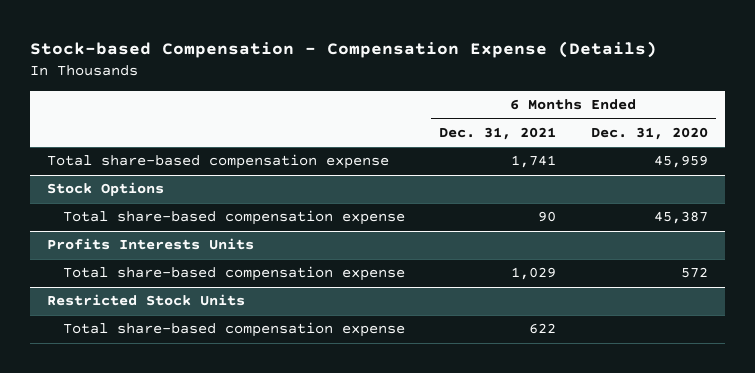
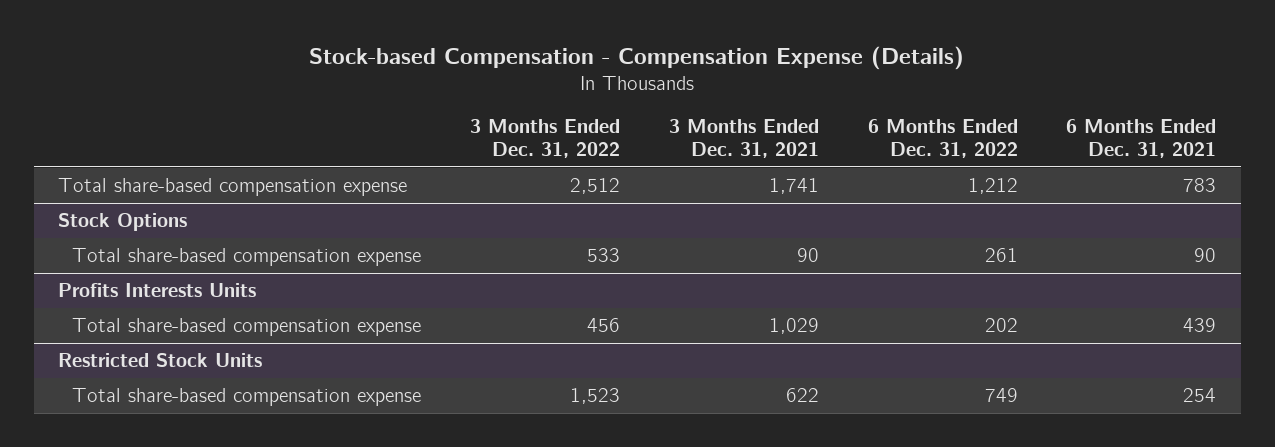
[590,126,708,140] Dec. 31, 2020 -> none
none -> [469,119,620,158] 3 Months Ended Dec. 31, 2022
none -> [668,119,819,158] 3 Months Ended Dec. 31, 2021
none -> [867,119,1018,158] 6 Months Ended Dec. 31, 2022
[511,155,557,169] 1,741 -> [1183,178,1217,193] 783
[511,267,557,281] 1,029 -> [1183,318,1217,333] 439
[529,323,557,335] 622 -> [1183,388,1217,403] 254

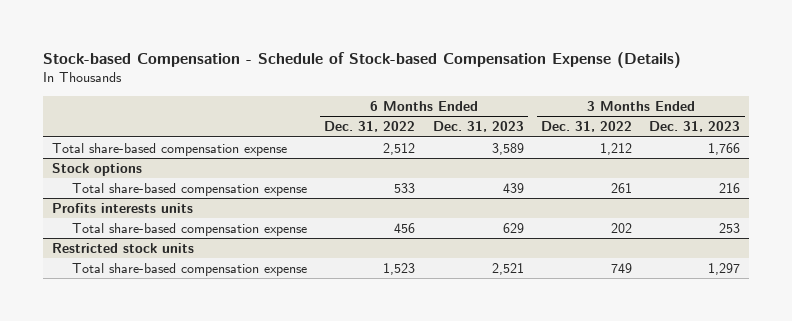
[309,45,965,70] Stock-based Compensation - Compensation Expense (Details) -> [43,52,682,69] Stock-based Compensation - Schedule of Stock-based Compensation Expense (Details)
[668,119,819,158] 3 Months Ended Dec. 31, 2021 -> none
[1066,119,1217,158] 6 Months Ended Dec. 31, 2021 -> none
none -> [432,121,524,133] Dec. 31, 2023
none -> [649,121,741,133] Dec. 31, 2023
[569,178,620,195] 2,512 -> [600,142,633,155] 1,212
[967,178,1018,195] 1,212 -> [383,142,416,155] 2,512
[58,213,188,232] Stock Options -> [51,162,142,176] Stock options
[586,248,620,263] 533 -> [611,182,633,193] 261
[984,248,1018,263] 261 -> [394,182,416,193] 533
[58,283,257,298] Profits Interests Units -> [51,202,193,213] Profits interests units
[586,318,620,333] 456 -> [611,222,633,233] 202
[984,318,1018,333] 202 -> [394,222,416,233] 456
[58,353,263,368] Restricted Stock Units -> [51,242,194,253] Restricted stock units
[569,388,620,405] 1,523 -> [611,262,633,273] 749
[984,388,1018,403] 749 -> [383,262,416,275] 1,523

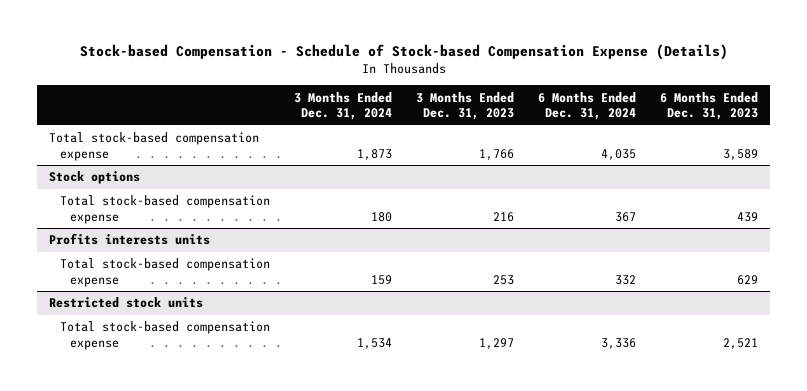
[324,121,416,133] Dec. 31, 2022 -> none
[541,121,633,133] Dec. 31, 2022 -> none
none -> [293,91,392,121] 3 Months Ended Dec. 31, 2024
none -> [537,91,636,121] 6 Months Ended Dec. 31, 2024
[51,142,287,156] Total share-based compensation expense -> [49,132,260,161] Total stock-based compensation expense
[71,182,307,196] Total share-based compensation expense -> [59,195,270,224] Total stock-based compensation expense
[71,222,307,236] Total share-based compensation expense -> [59,258,270,287] Total stock-based compensation expense
[71,262,307,276] Total share-based compensation expense -> [59,321,270,350] Total stock-based compensation expense

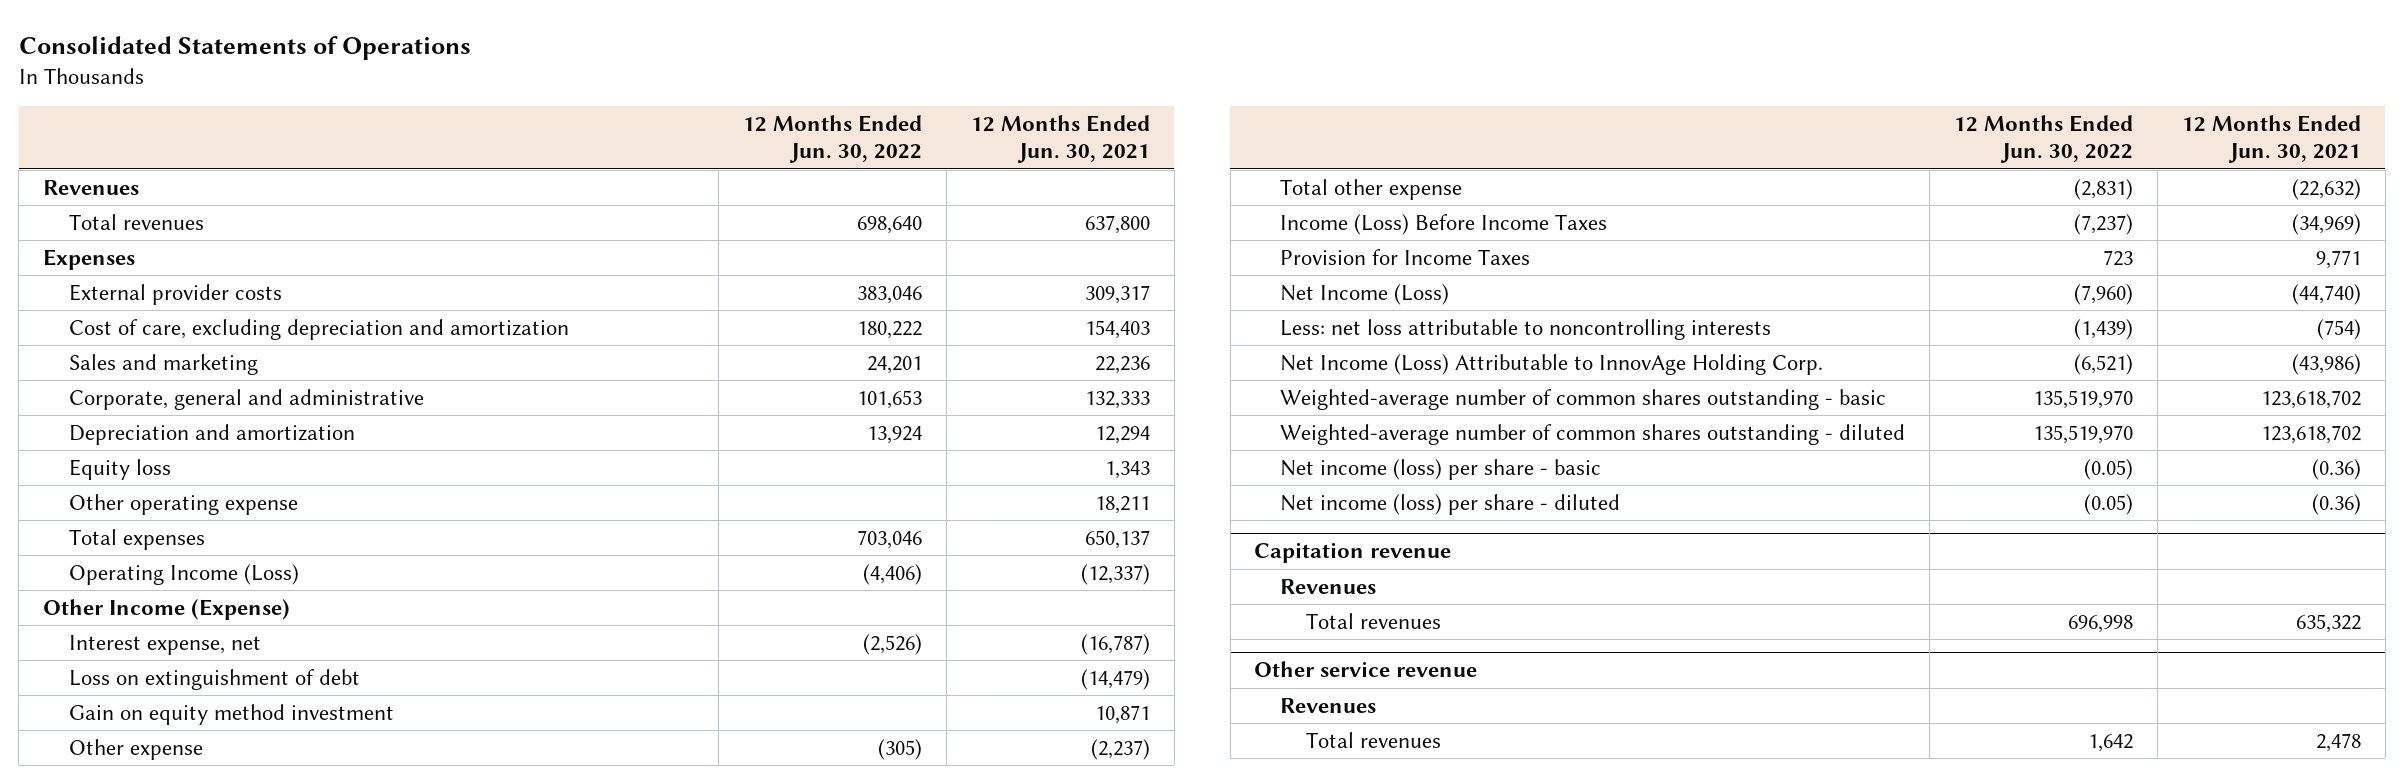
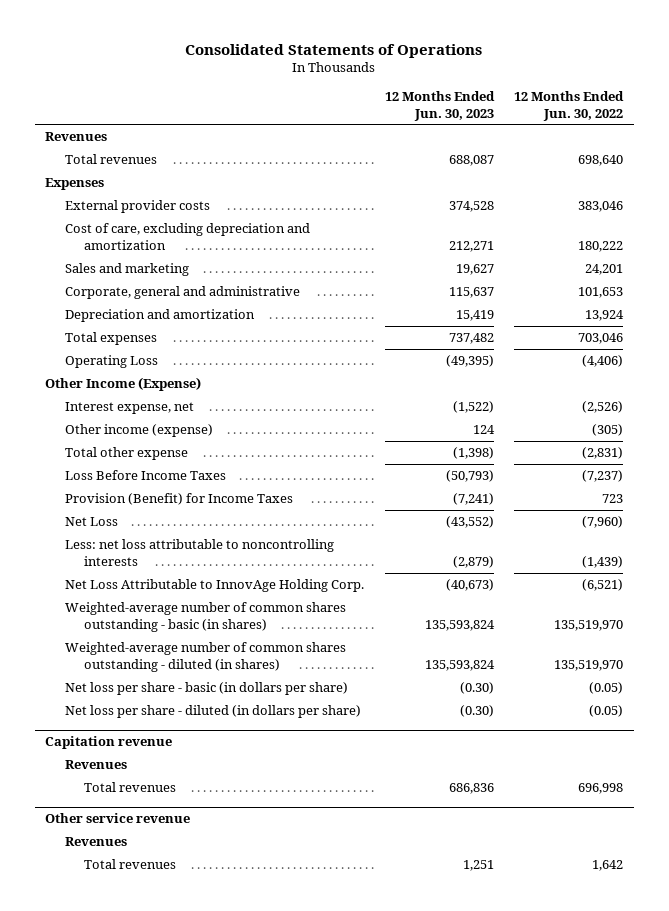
[970,114,1150,164] 12 Months Ended Jun. 30, 2021 -> none
none -> [384,91,495,121] 12 Months Ended Jun. 30, 2023
[69,458,172,480] Equity loss -> none
[69,493,299,515] Other operating expense -> none
[69,563,300,585] Operating Income (Loss) -> [64,355,158,369] Operating Loss
[69,668,361,690] Loss on extinguishment of debt -> none
[69,703,395,725] Gain on equity method investment -> none
[69,738,204,760] Other expense -> [64,424,213,438] Other income (expense)
[1280,213,1608,235] Income (Loss) Before Income Taxes -> [64,470,226,481] Loss Before Income Taxes
[1280,248,1531,265] Provision for Income Taxes -> [64,493,293,506] Provision (Benefit) for Income Taxes
[1280,283,1450,305] Net Income (Loss) -> [64,517,118,527] Net Loss
[1280,353,1824,375] Net Income (Loss) Attributable to InnovAge Holding Corp. -> [64,579,364,593] Net Loss Attributable to InnovAge Holding Corp.
[1280,388,1887,410] Weighted-average number of common shares outstanding - basic -> [64,602,346,632] Weighted-average number of common shares outstanding - basic (in shares)
[1280,423,1906,445] Weighted-average number of common shares outstanding - diluted -> [64,642,346,672] Weighted-average number of common shares outstanding - diluted (in shares)
[1280,458,1602,480] Net income (loss) per share - basic -> [64,682,348,696] Net loss per share - basic (in dollars per share)
[1280,493,1621,515] Net income (loss) per share - diluted -> [64,705,361,719] Net loss per share - diluted (in dollars per share)

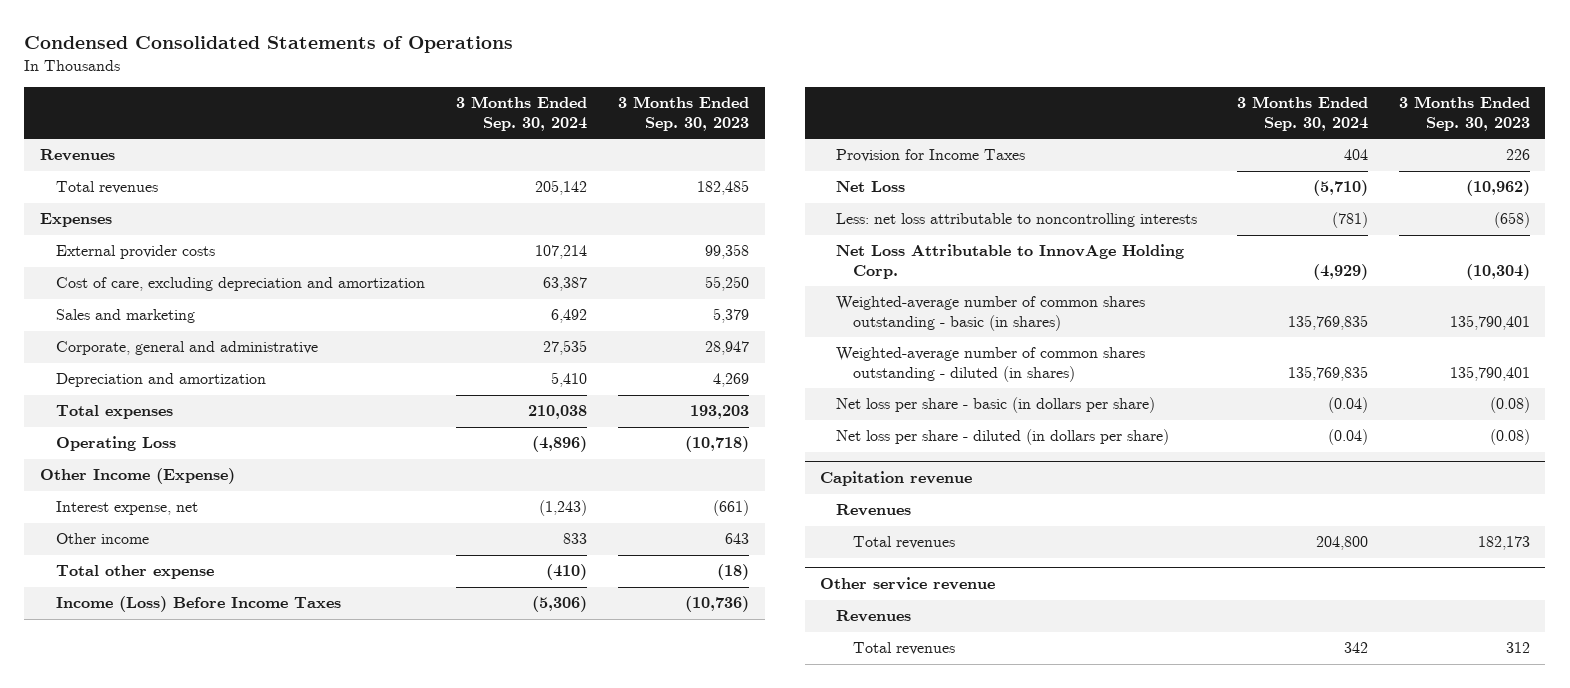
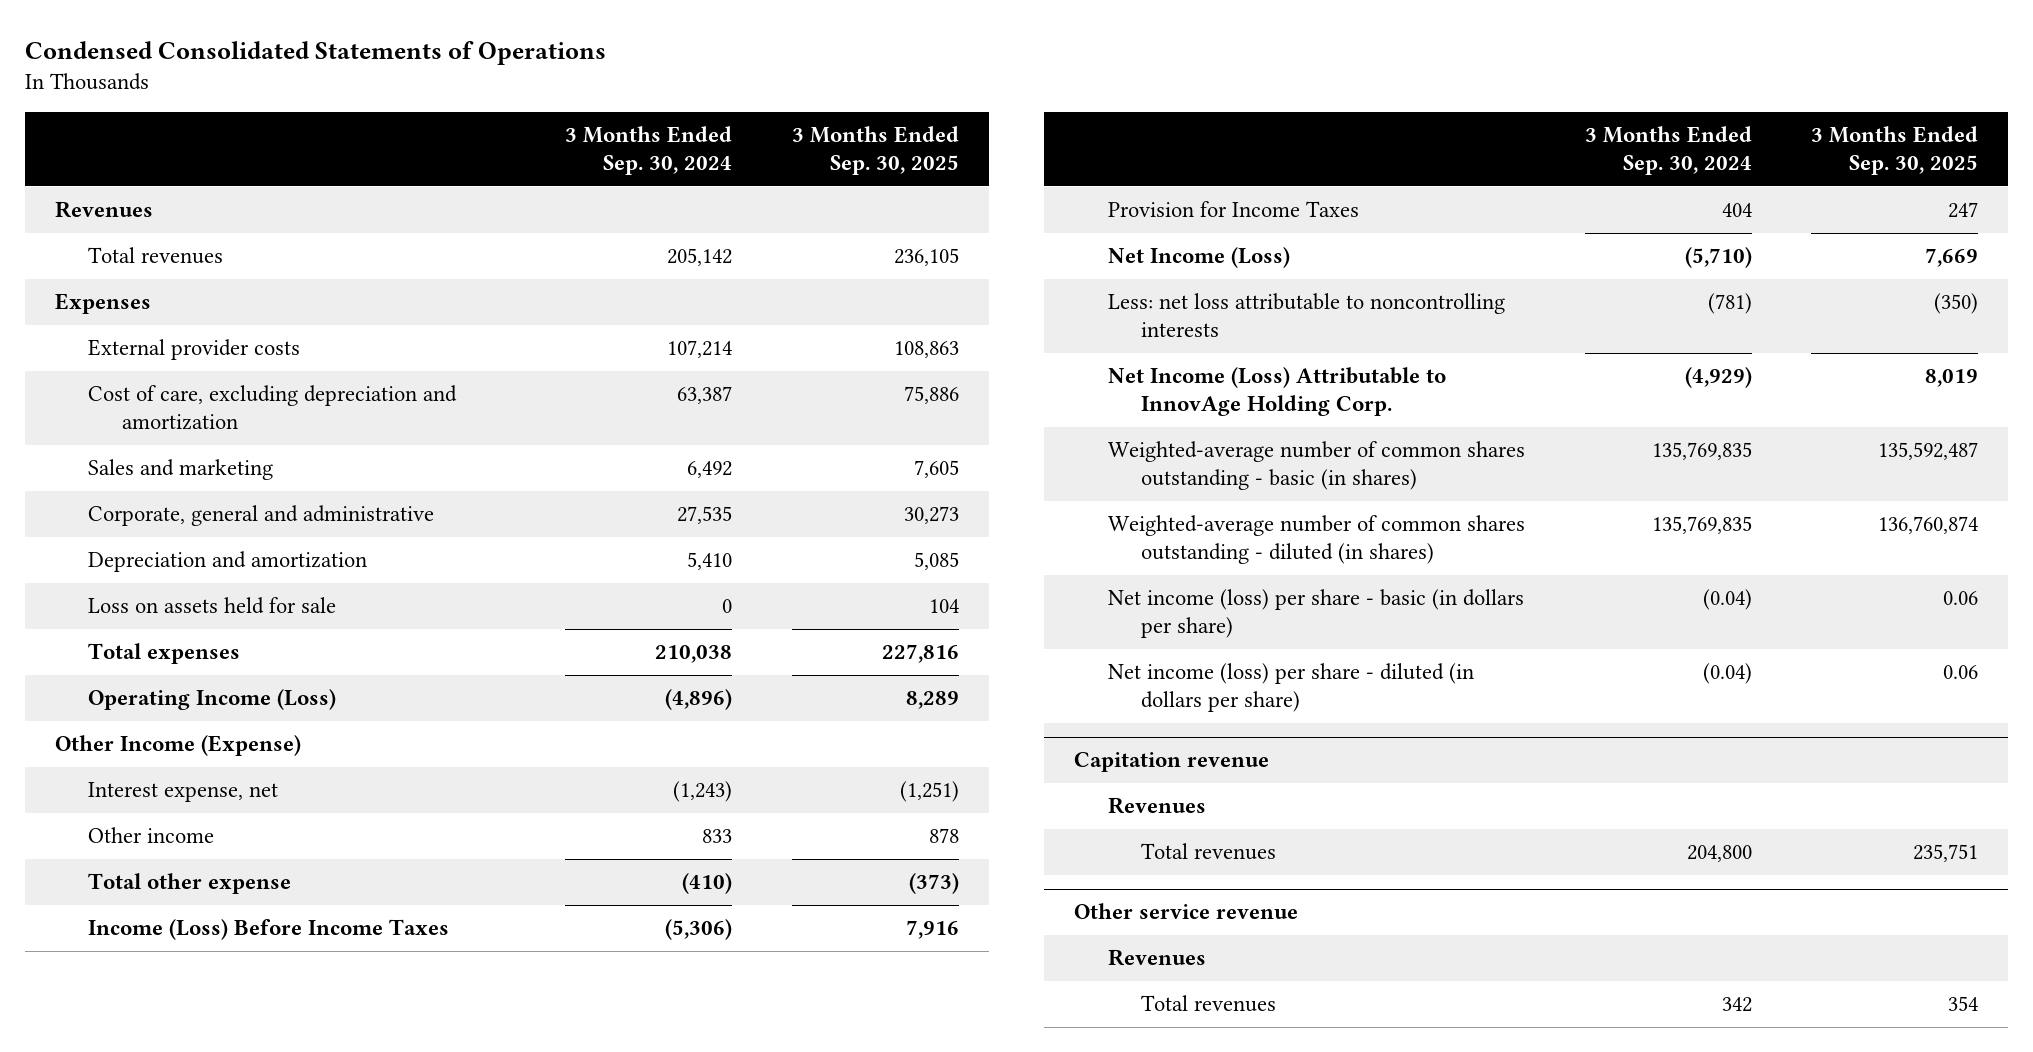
[618,96,750,131] 3 Months Ended Sep. 30, 2023 -> none
none -> [791,125,959,176] 3 Months Ended Sep. 30, 2025
none -> [88,597,337,615] Loss on assets held for sale
[56,436,177,452] Operating Loss -> [88,689,337,711] Operating Income (Loss)
[836,181,906,193] Net Loss -> [1107,247,1290,269] Net Income (Loss)
[836,244,1185,279] Net Loss Attributable to InnovAge Holding Corp. -> [1107,367,1446,417] Net Income (Loss) Attributable to InnovAge Holding Corp.
[836,397,1156,414] Net loss per share - basic (in dollars per share) -> [1107,589,1524,639] Net income (loss) per share - basic (in dollars per share)
[836,429,1170,446] Net loss per share - diluted (in dollars per share) -> [1107,663,1474,713] Net income (loss) per share - diluted (in dollars per share)

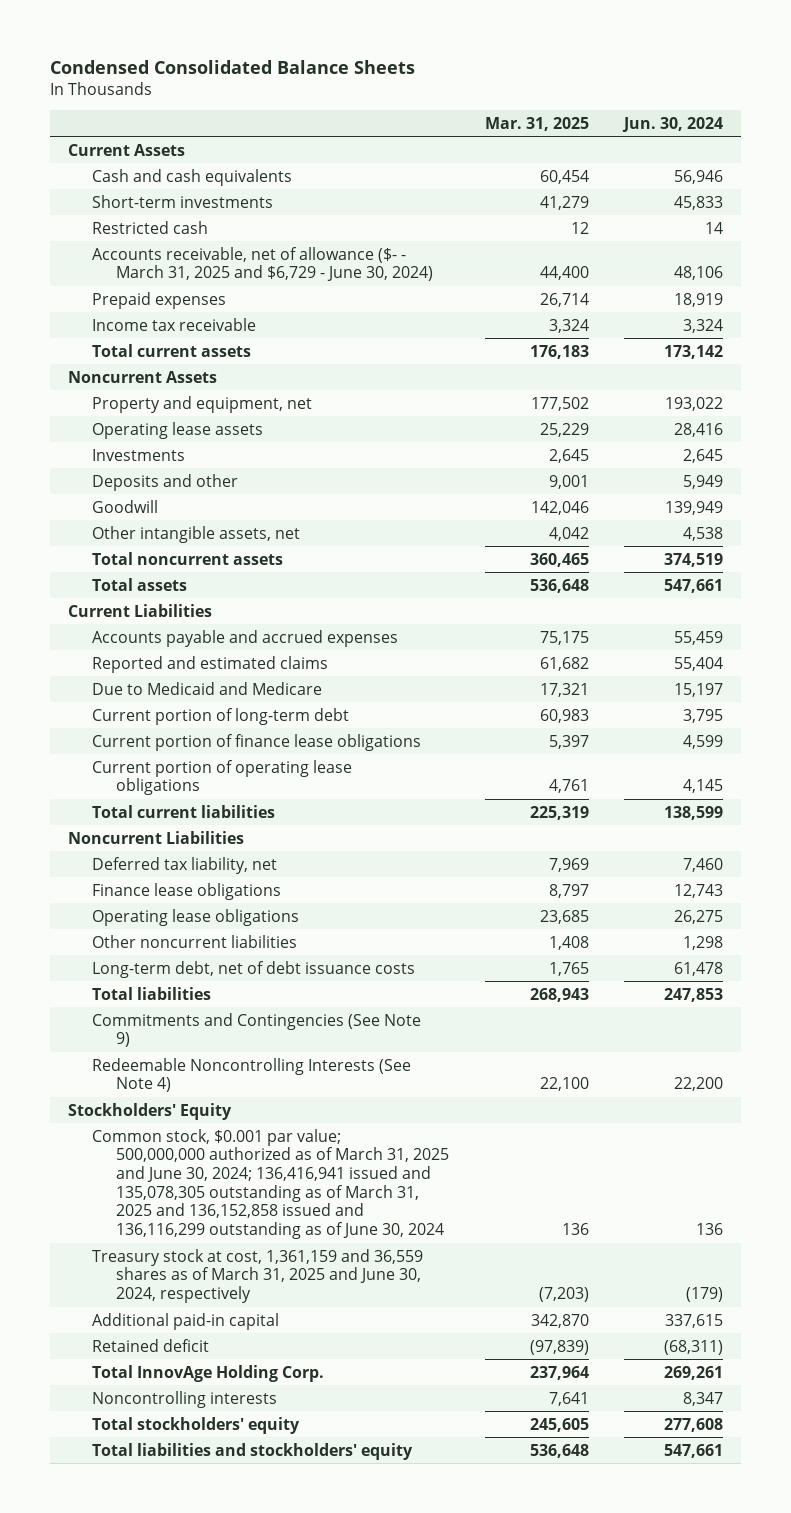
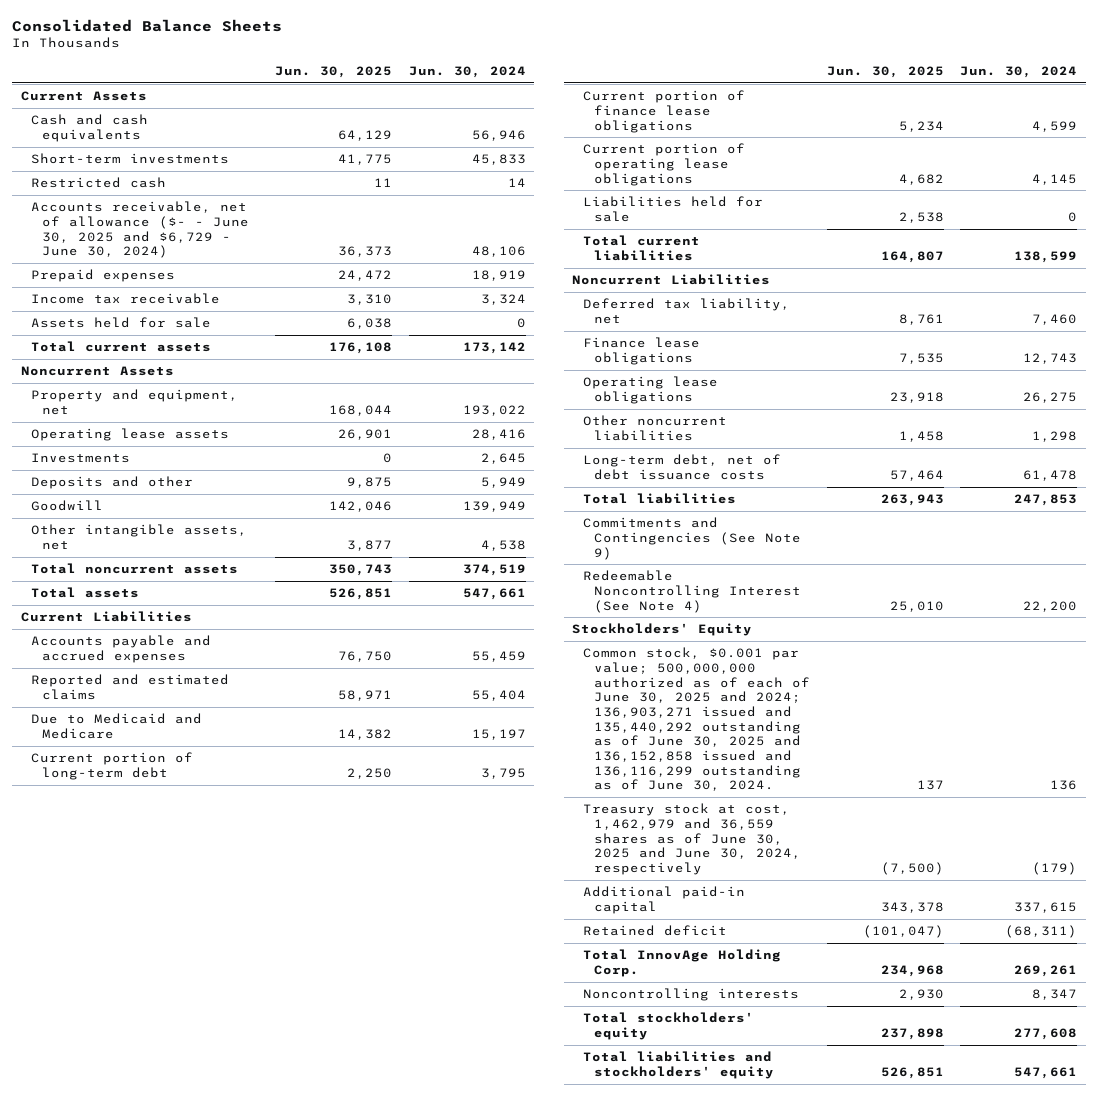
[50,60,416,75] Condensed Consolidated Balance Sheets -> [12,18,283,32] Consolidated Balance Sheets
[484,116,589,131] Mar. 31, 2025 -> none
none -> [274,66,392,79] Jun. 30, 2025
[92,246,434,282] Accounts receivable, net of allowance ($- - March 31, 2025 and $6,729 - June 30, 2024) -> [31,201,250,259] Accounts receivable, net of allowance ($- - June 30, 2025 and $6,729 - June 30, 2024)
none -> [31,317,212,329] Assets held for sale
none -> [583,196,764,222] Liabilities held for sale
[92,1057,412,1093] Redeemable Noncontrolling Interests (See Note 4) -> [583,570,801,613] Redeemable Noncontrolling Interest (See Note 4)
[92,1128,450,1240] Common stock, $0.001 par value; 500,000,000 authorized as of March 31, 2025 and June 30, 2024; 136,416,941 issued and 135,078,305 outstanding as of March 31, 2025 and 136,152,858 issued and 136,116,299 outstanding as of June 30, 2024 -> [583,647,810,792] Common stock, $0.001 par value; 500,000,000 authorized as of each of June 30, 2025 and 2024; 136,903,271 issued and 135,440,292 outstanding as of June 30, 2025 and 136,152,858 issued and 136,116,299 outstanding as of June 30, 2024.
[92,1248,424,1303] Treasury stock at cost, 1,361,159 and 36,559 shares as of March 31, 2025 and June 30, 2024, respectively -> [583,803,801,875] Treasury stock at cost, 1,462,979 and 36,559 shares as of June 30, 2025 and June 30, 2024, respectively

